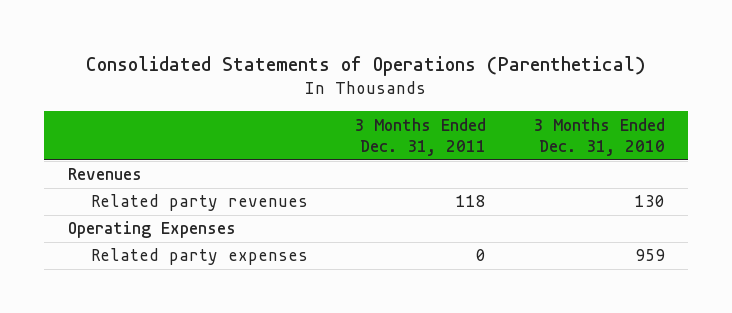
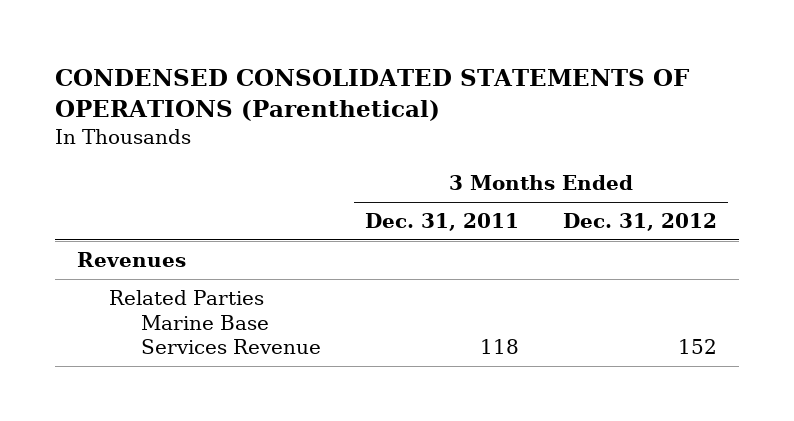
[86,56,647,77] Consolidated Statements of Operations (Parenthetical) -> [55,69,691,122] CONDENSED CONSOLIDATED STATEMENTS OF OPERATIONS (Parenthetical)
[532,117,665,157] 3 Months Ended Dec. 31, 2010 -> none
none -> [562,213,717,232] Dec. 31, 2012
[67,221,236,239] Operating Expenses -> none
[91,248,309,266] Related party expenses -> none
[91,194,309,212] Related party revenues -> [109,290,321,355] Related Parties Marine Base Services Revenue

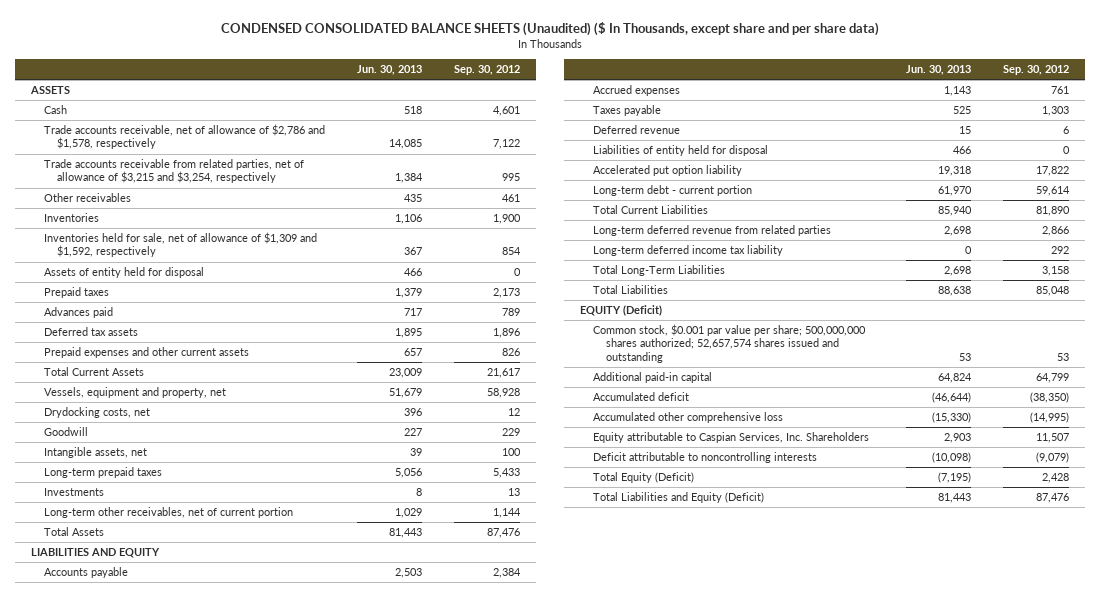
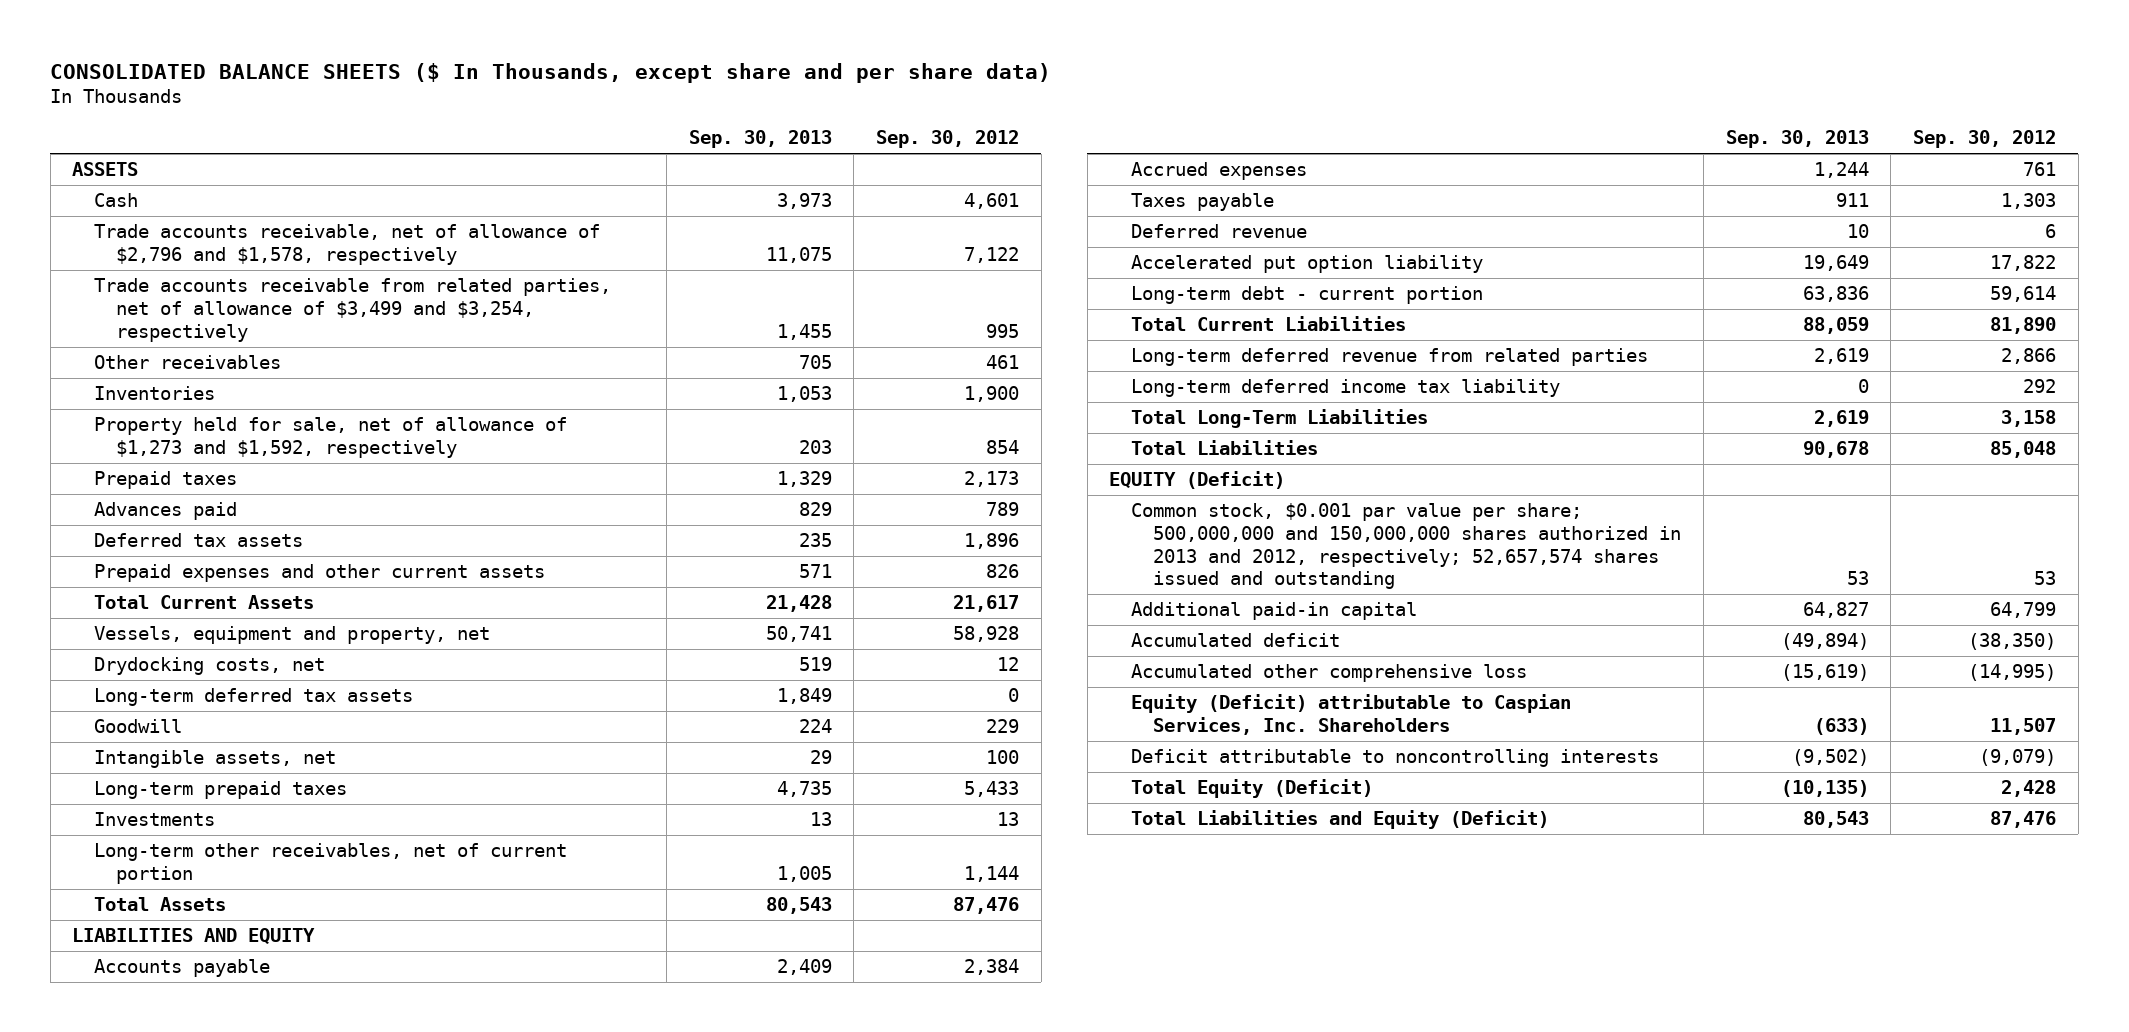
[221,21,880,36] CONDENSED CONSOLIDATED BALANCE SHEETS (Unaudited) ($ In Thousands, except share and per share data) -> [50,62,1052,83] CONSOLIDATED BALANCE SHEETS ($ In Thousands, except share and per share data)
[357,65,423,76] Jun. 30, 2013 -> none
none -> [688,130,832,149] Sep. 30, 2013
[44,124,326,150] Trade accounts receivable, net of allowance of $2,786 and $1,578, respectively -> [94,224,601,266] Trade accounts receivable, net of allowance of $2,796 and $1,578, respectively
[44,159,305,184] Trade accounts receivable from related parties, net of allowance of $3,215 and $3,254, respectively -> [94,278,612,342] Trade accounts receivable from related parties, net of allowance of $3,499 and $3,254, respectively
[44,267,205,279] Assets of entity held for disposal -> none
[44,232,318,258] Inventories held for sale, net of allowance of $1,309 and $1,592, respectively -> [94,417,568,459] Property held for sale, net of allowance of $1,273 and $1,592, respectively
none -> [94,688,414,707] Long-term deferred tax assets
[593,145,769,157] Liabilities of entity held for disposal -> none
[593,324,867,363] Common stock, $0.001 par value per share; 500,000,000 shares authorized; 52,657,574 shares issued and outstanding -> [1131,503,1682,590] Common stock, $0.001 par value per share; 500,000,000 and 150,000,000 shares authorized in 2013 and 2012, respectively; 52,657,574 shares issued and outstanding
[593,432,870,444] Equity attributable to Caspian Services, Inc. Shareholders -> [1131,694,1572,736] Equity (Deficit) attributable to Caspian Services, Inc. Shareholders

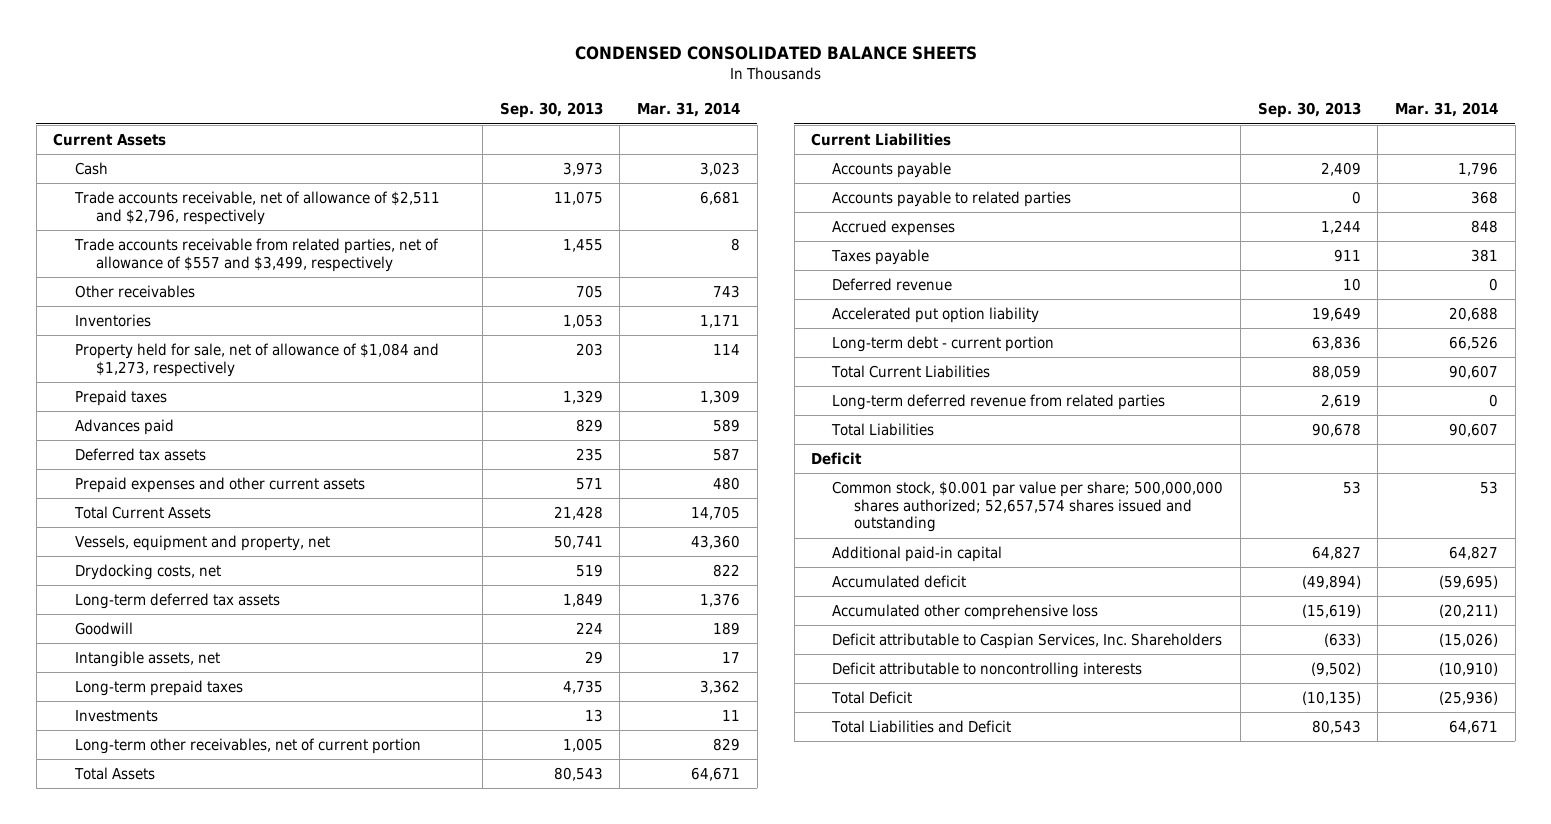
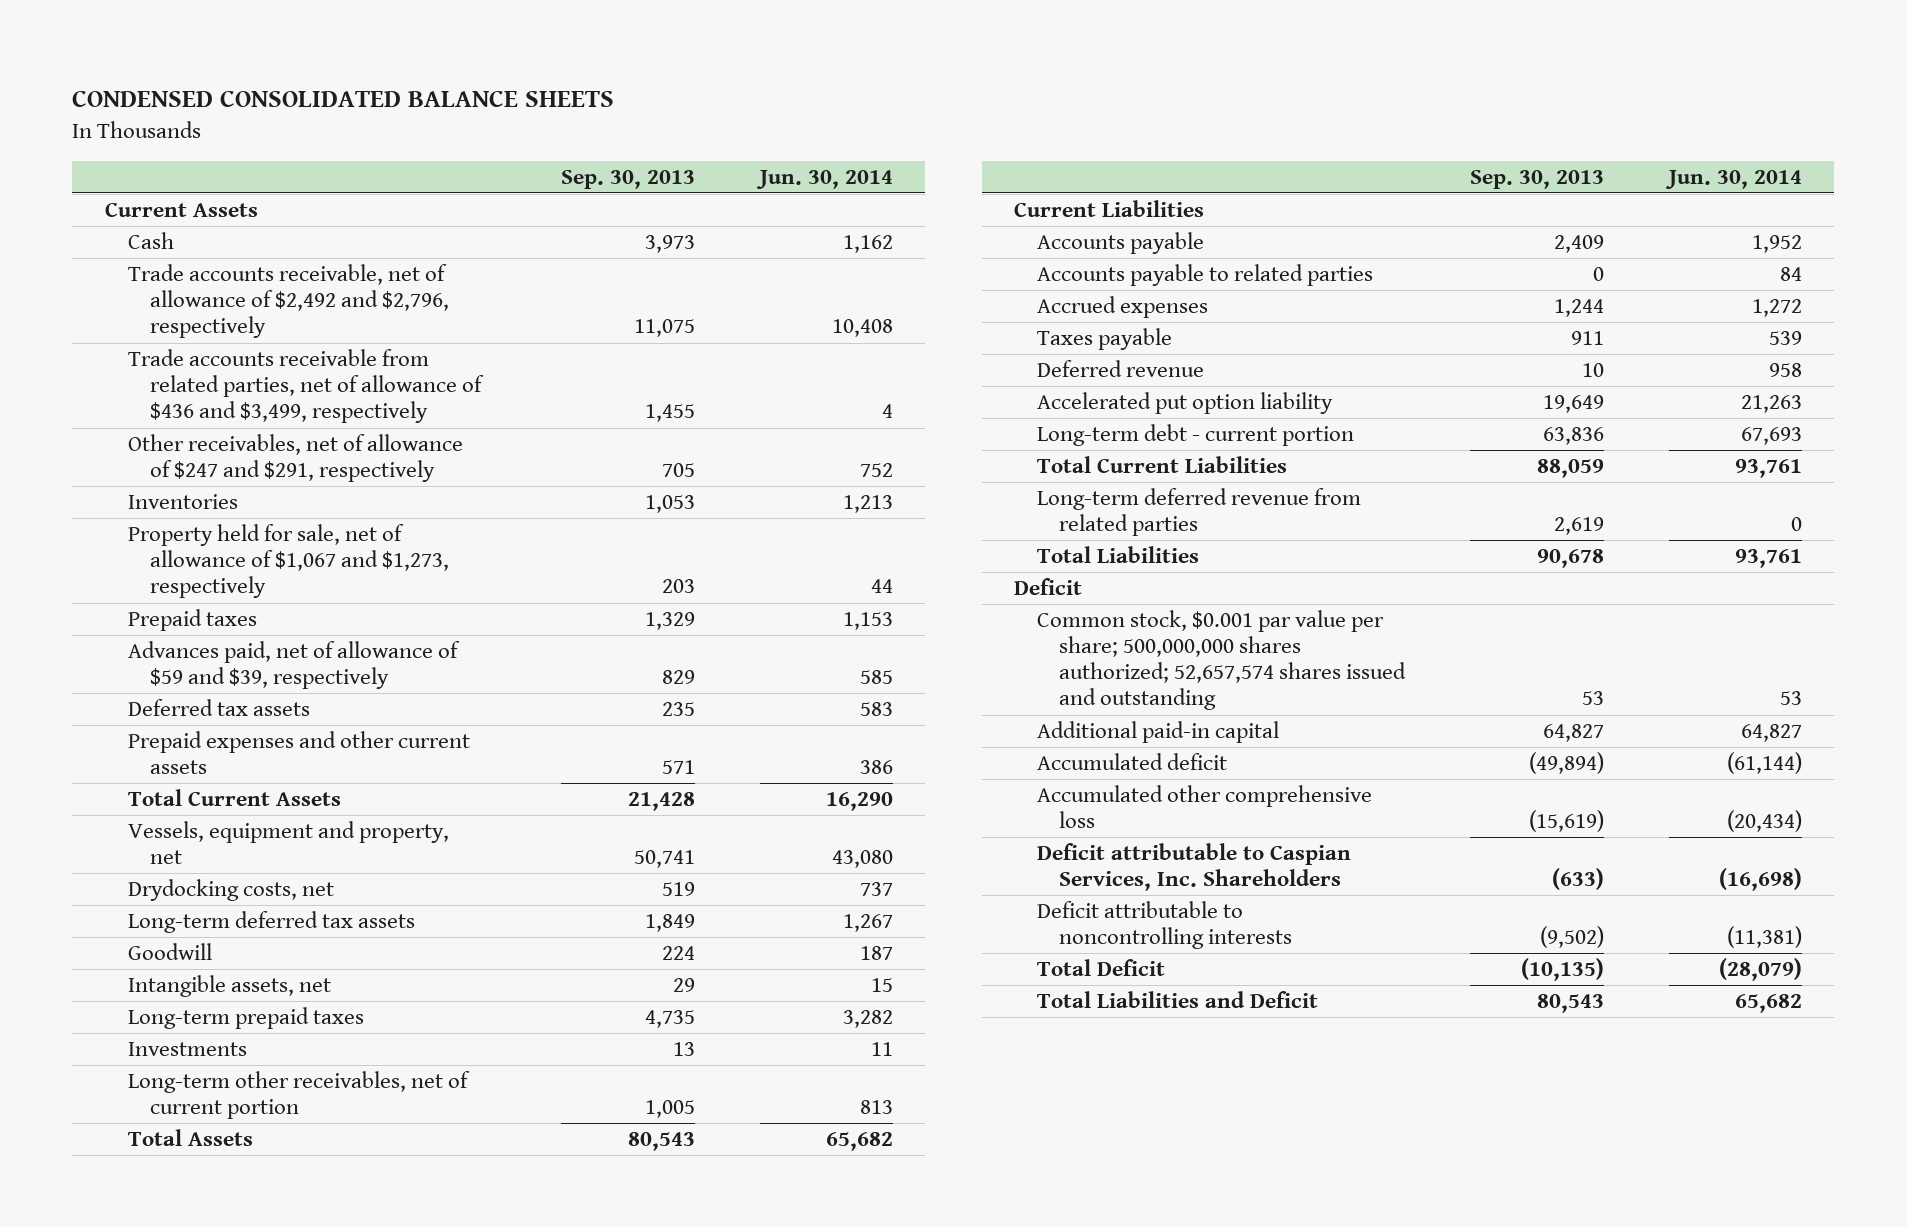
[637,102,741,118] Mar. 31, 2014 -> none
none -> [755,169,893,189] Jun. 30, 2014
[73,191,440,225] Trade accounts receivable, net of allowance of $2,511 and $2,796, respectively -> [127,264,450,339] Trade accounts receivable, net of allowance of $2,492 and $2,796, respectively
[73,238,439,272] Trade accounts receivable from related parties, net of allowance of $557 and $3,499, respectively -> [127,349,485,424] Trade accounts receivable from related parties, net of allowance of $436 and $3,499, respectively
[74,285,195,299] Other receivables -> [127,434,463,483] Other receivables, net of allowance of $247 and $291, respectively
[74,343,439,377] Property held for sale, net of allowance of $1,084 and $1,273, respectively -> [127,524,450,599] Property held for sale, net of allowance of $1,067 and $1,273, respectively
[74,419,174,436] Advances paid -> [127,641,460,690] Advances paid, net of allowance of $59 and $39, respectively

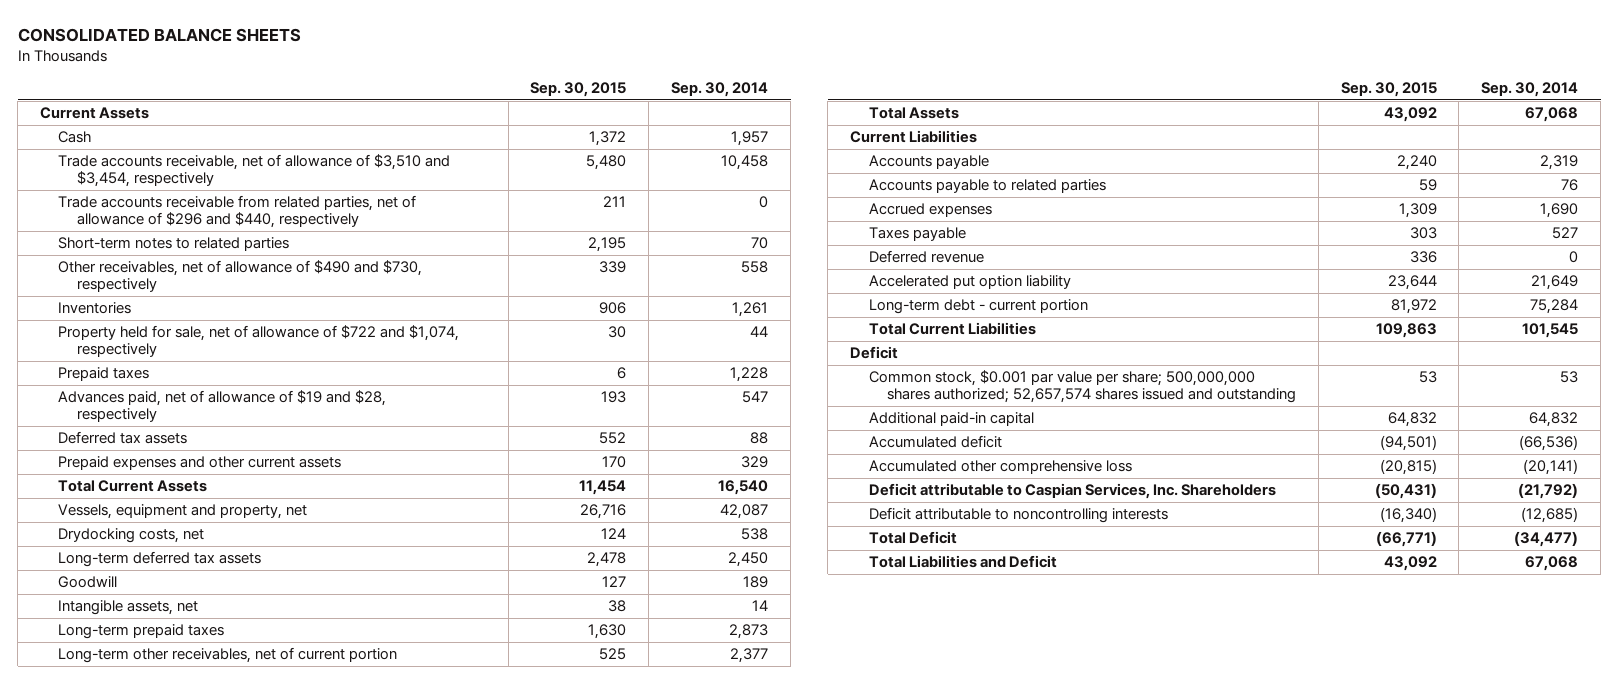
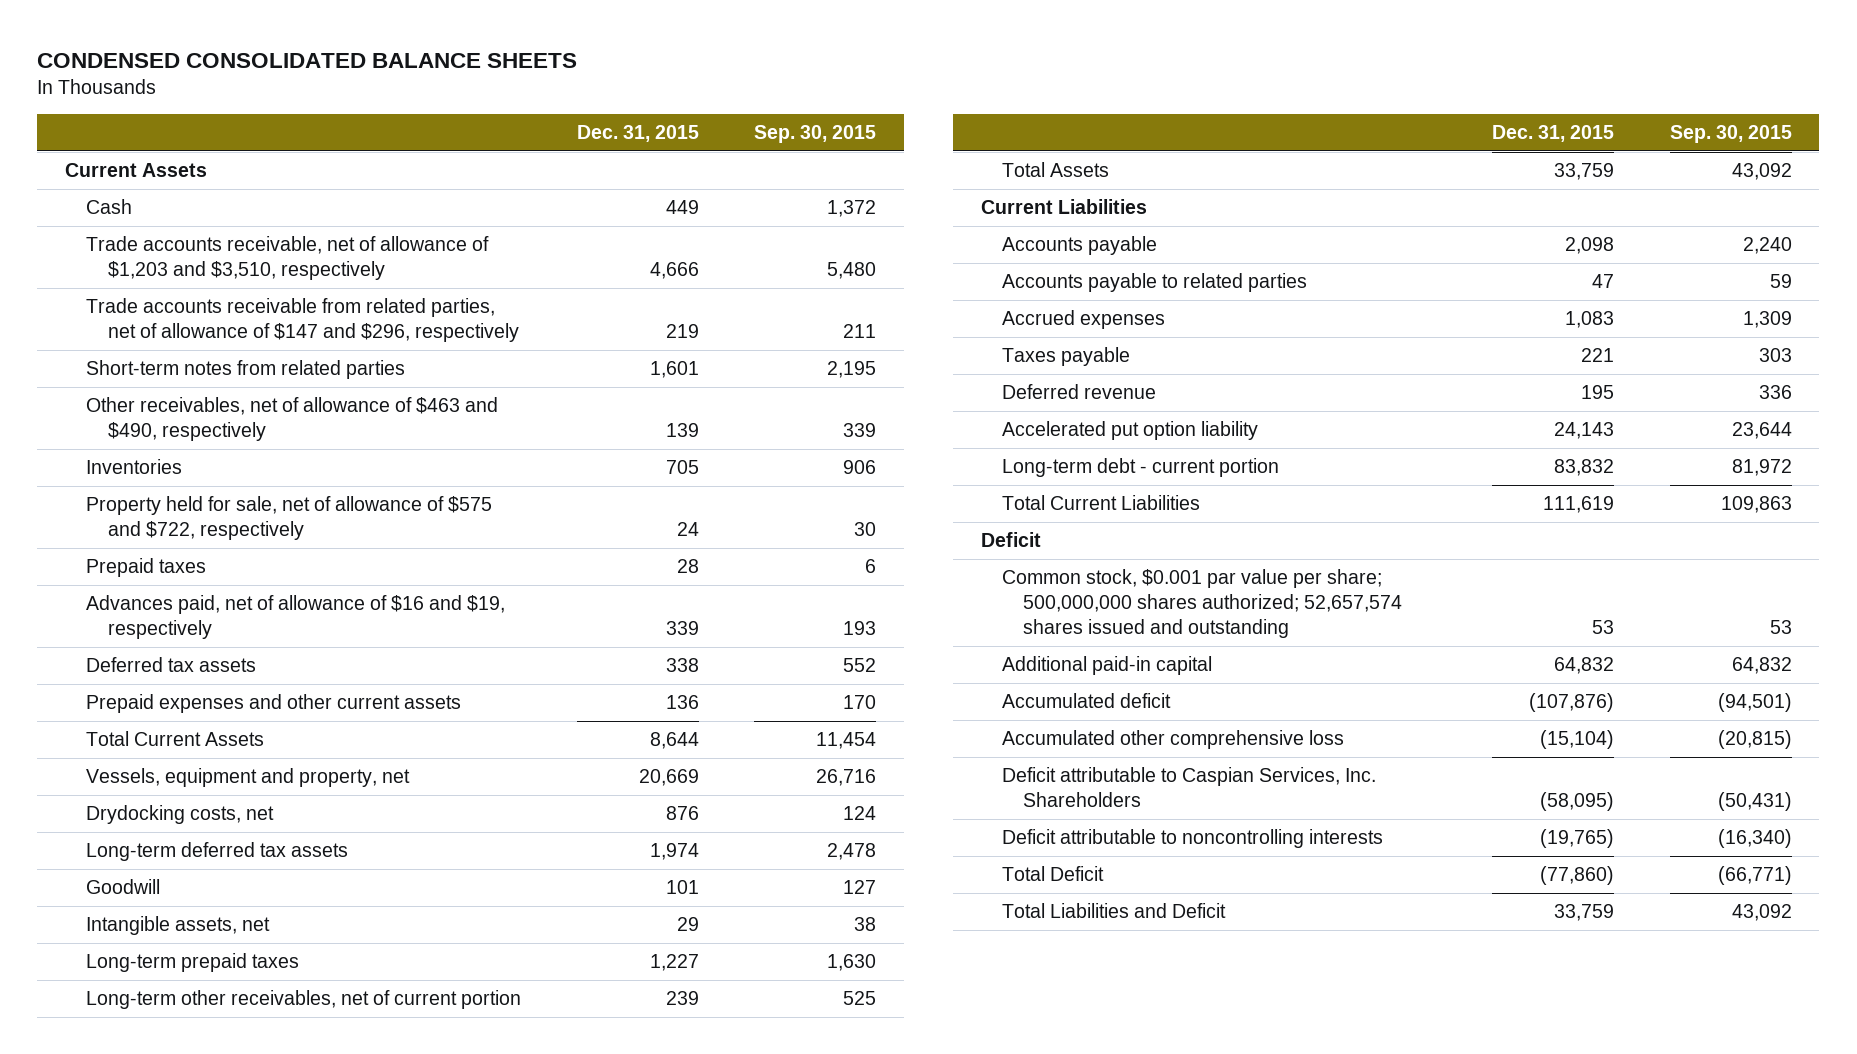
[17,28,301,43] CONSOLIDATED BALANCE SHEETS -> [37,52,578,68] CONDENSED CONSOLIDATED BALANCE SHEETS
[671,82,769,98] Sep. 30, 2014 -> none
none -> [576,125,699,143] Dec. 31, 2015
[58,154,451,188] Trade accounts receivable, net of allowance of $3,510 and $3,454, respectively -> [86,236,490,281] Trade accounts receivable, net of allowance of $1,203 and $3,510, respectively
[58,195,417,229] Trade accounts receivable from related parties, net of allowance of $296 and $440, respectively -> [86,298,519,343] Trade accounts receivable from related parties, net of allowance of $147 and $296, respectively
[58,237,290,252] Short-term notes to related parties -> [86,360,406,380] Short-term notes from related parties
[58,260,423,293] Other receivables, net of allowance of $490 and $730, respectively -> [86,397,499,442] Other receivables, net of allowance of $463 and $490, respectively
[58,325,460,358] Property held for sale, net of allowance of $722 and $1,074, respectively -> [86,496,493,541] Property held for sale, net of allowance of $575 and $722, respectively
[58,390,387,423] Advances paid, net of allowance of $19 and $28, respectively -> [86,595,506,640] Advances paid, net of allowance of $16 and $19, respectively

